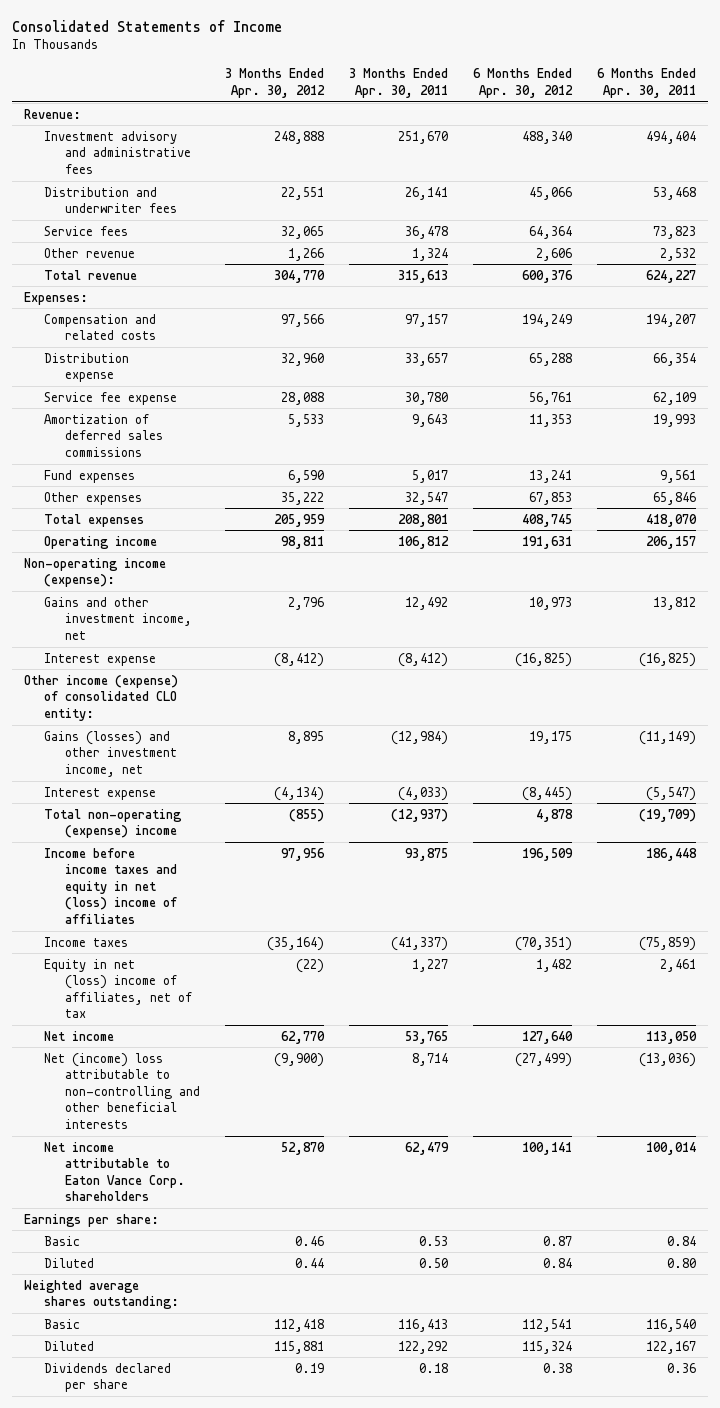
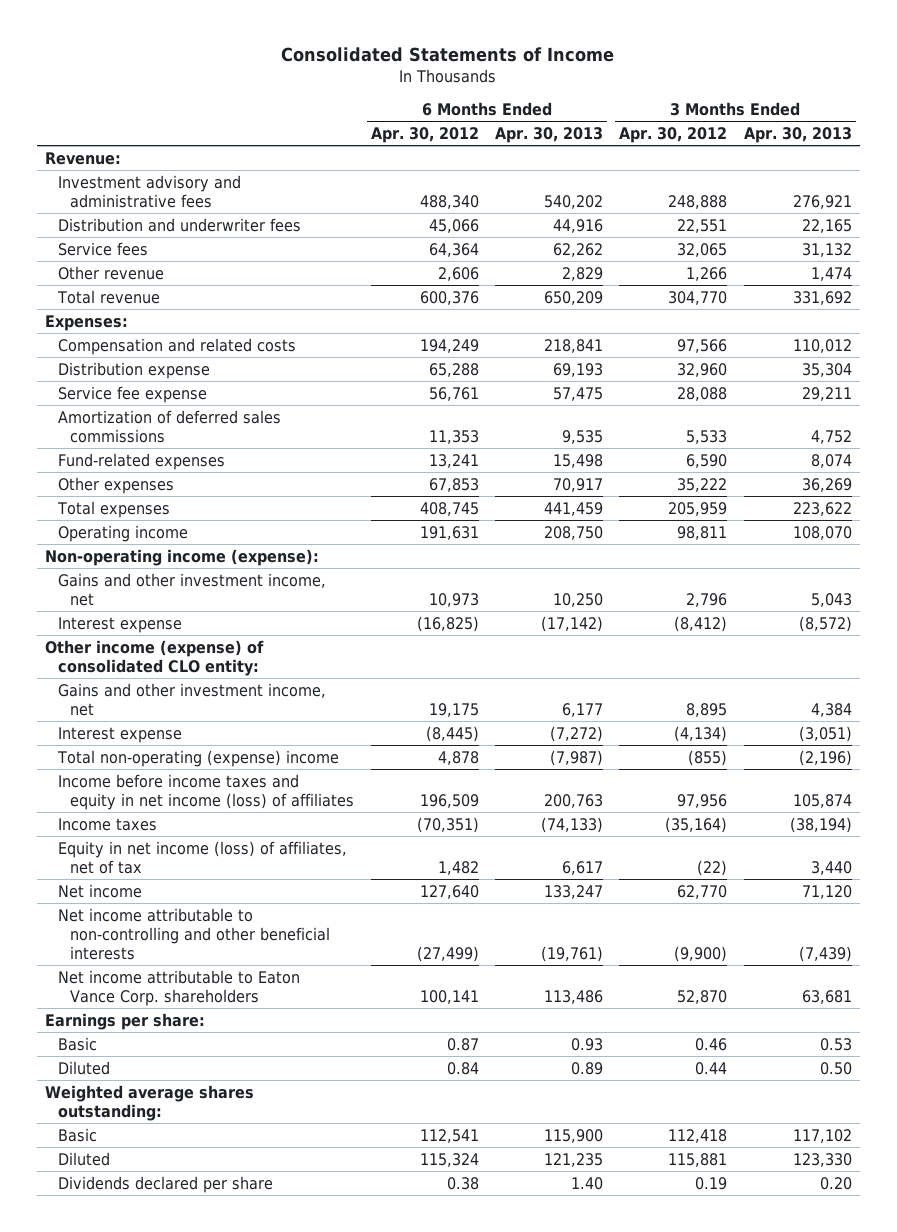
[348,68,448,98] 3 Months Ended Apr. 30, 2011 -> none
[596,68,696,98] 6 Months Ended Apr. 30, 2011 -> none
none -> [495,126,604,143] Apr. 30, 2013
none -> [743,126,852,143] Apr. 30, 2013
[44,469,136,483] Fund expenses -> [57,452,225,470] Fund-related expenses
[44,730,177,777] Gains (losses) and other investment income, net -> [57,682,326,716] Gains and other investment income, net
[44,847,177,924] Income before income taxes and equity in net (loss) income of affiliates -> [57,773,355,810] Income before income taxes and equity in net income (loss) of affiliates
[44,958,192,1019] Equity in net (loss) income of affiliates, net of tax -> [57,840,347,874] Equity in net income (loss) of affiliates, net of tax
[44,1052,200,1129] Net (income) loss attributable to non-controlling and other beneficial interests -> [57,907,331,960] Net income attributable to non-controlling and other beneficial interests

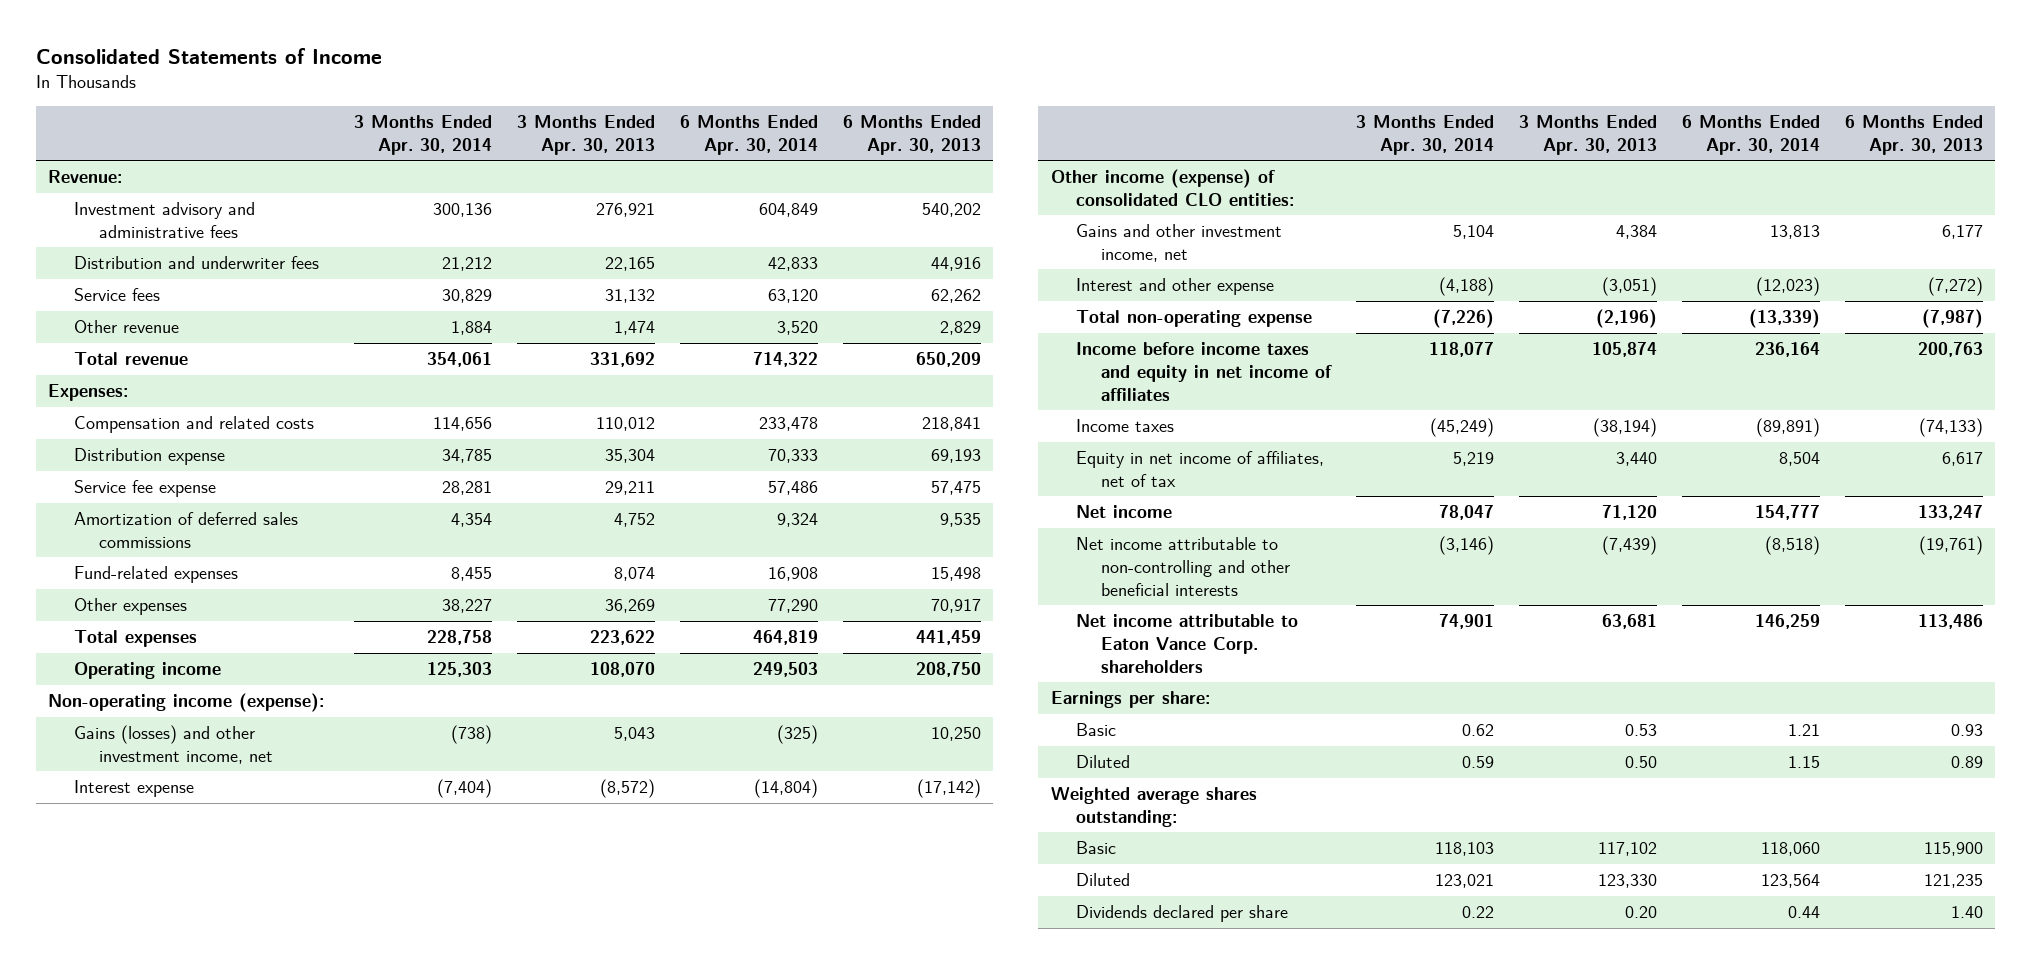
[370,126,479,143] Apr. 30, 2012 -> none
[619,126,728,143] Apr. 30, 2012 -> none
none -> [354,115,493,156] 3 Months Ended Apr. 30, 2014
none -> [679,115,818,156] 6 Months Ended Apr. 30, 2014
[57,572,326,606] Gains and other investment income, net -> [73,725,274,764] Gains (losses) and other investment income, net
[45,639,265,676] Other income (expense) of consolidated CLO entity: -> [1050,169,1295,206] Other income (expense) of consolidated CLO entities:
[57,726,182,743] Interest expense -> [1076,278,1275,296] Interest and other expense
[56,749,339,767] Total non-operating (expense) income -> [1076,310,1313,328] Total non-operating expense
[57,773,355,810] Income before income taxes and equity in net income (loss) of affiliates -> [1076,342,1333,401] Income before income taxes and equity in net income of affiliates
[57,840,347,874] Equity in net income (loss) of affiliates, net of tax -> [1076,451,1325,487] Equity in net income of affiliates, net of tax

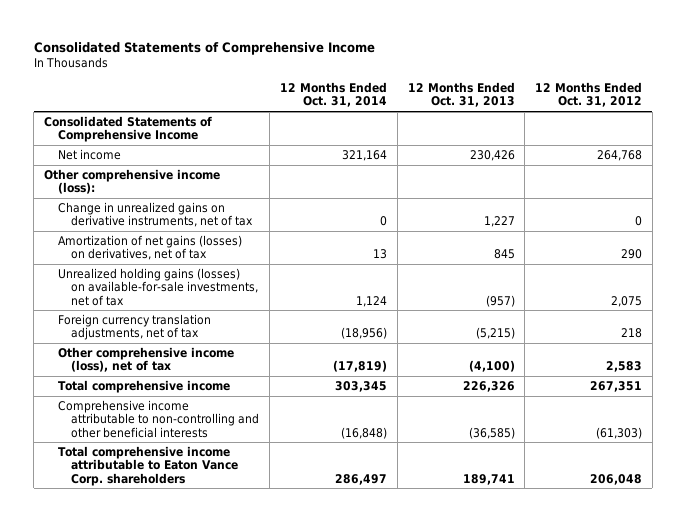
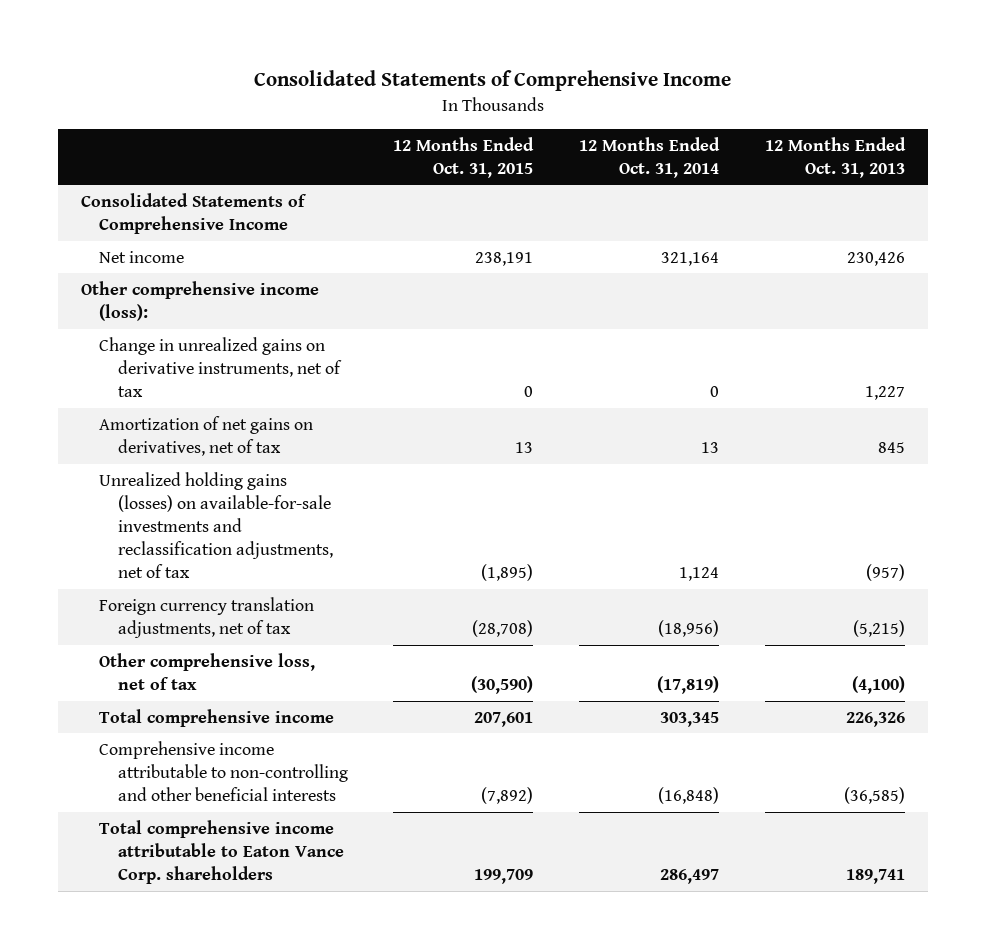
[535,82,643,108] 12 Months Ended Oct. 31, 2012 -> none
none -> [393,136,535,178] 12 Months Ended Oct. 31, 2015
[57,235,242,261] Amortization of net gains (losses) on derivatives, net of tax -> [99,415,314,456] Amortization of net gains on derivatives, net of tax
[57,268,259,306] Unrealized holding gains (losses) on available-for-sale investments, net of tax -> [99,471,333,579] Unrealized holding gains (losses) on available-for-sale investments and reclassification adjustments, net of tax
[57,347,234,373] Other comprehensive income (loss), net of tax -> [99,652,316,690] Other comprehensive loss, net of tax

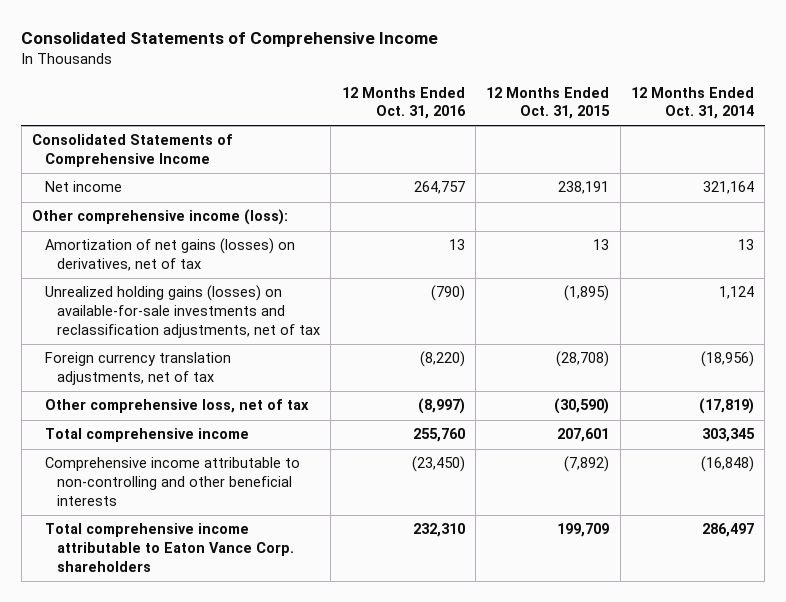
[765,136,907,178] 12 Months Ended Oct. 31, 2013 -> none
none -> [341,86,466,120] 12 Months Ended Oct. 31, 2016
[99,336,342,398] Change in unrealized gains on derivative instruments, net of tax -> none
[99,415,314,456] Amortization of net gains on derivatives, net of tax -> [44,238,295,272] Amortization of net gains (losses) on derivatives, net of tax

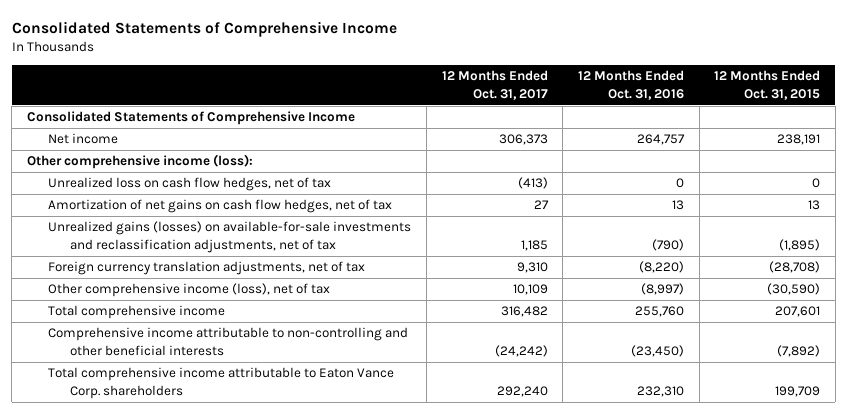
[630,86,754,120] 12 Months Ended Oct. 31, 2014 -> none
none -> [441,70,548,100] 12 Months Ended Oct. 31, 2017
none -> [48,177,332,192] Unrealized loss on cash flow hedges, net of tax
[44,238,295,272] Amortization of net gains (losses) on derivatives, net of tax -> [48,199,393,214] Amortization of net gains on cash flow hedges, net of tax
[44,285,321,338] Unrealized holding gains (losses) on available-for-sale investments and reclassification adjustments, net of tax -> [48,221,412,254] Unrealized gains (losses) on available-for-sale investments and reclassification adjustments, net of tax
[44,399,309,414] Other comprehensive loss, net of tax -> [48,283,331,298] Other comprehensive income (loss), net of tax

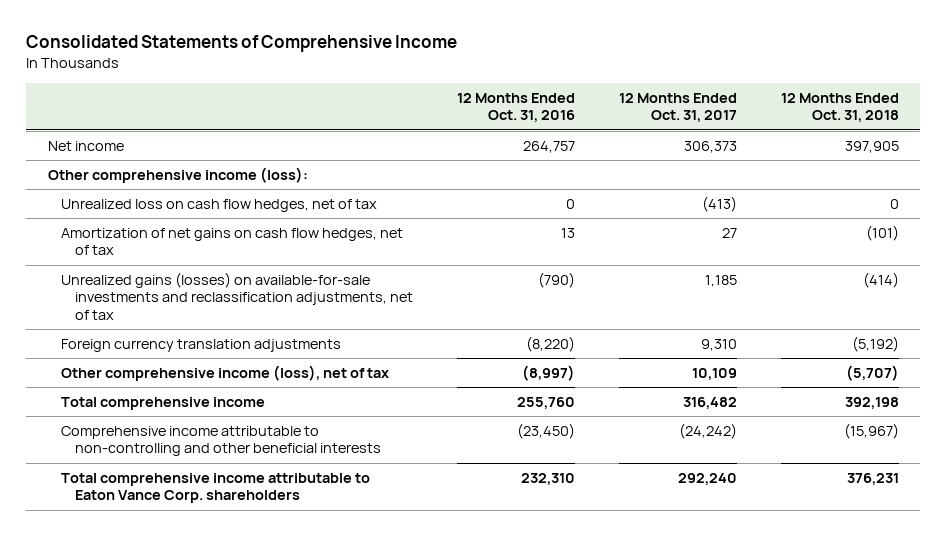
[714,70,821,100] 12 Months Ended Oct. 31, 2015 -> none
none -> [780,92,899,123] 12 Months Ended Oct. 31, 2018
[26,111,355,126] Consolidated Statements of Comprehensive Income -> none
[48,261,366,276] Foreign currency translation adjustments, net of tax -> [61,338,342,352] Foreign currency translation adjustments

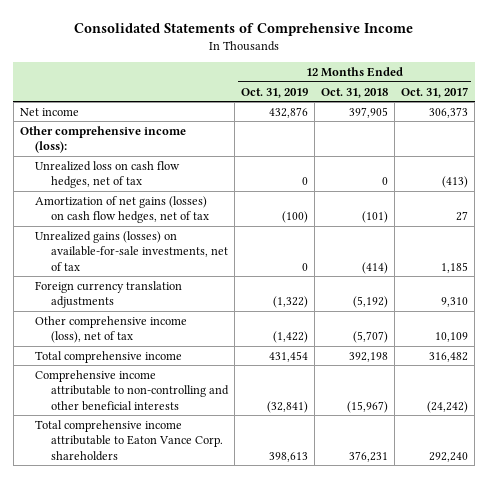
[457,92,576,123] 12 Months Ended Oct. 31, 2016 -> none
none -> [240,87,308,98] Oct. 31, 2019
[61,227,404,256] Amortization of net gains on cash flow hedges, net of tax -> [35,195,209,224] Amortization of net gains (losses) on cash flow hedges, net of tax
[61,271,414,321] Unrealized gains (losses) on available-for-sale investments and reclassification adjustments, net of tax -> [35,230,228,271] Unrealized gains (losses) on available-for-sale investments, net of tax

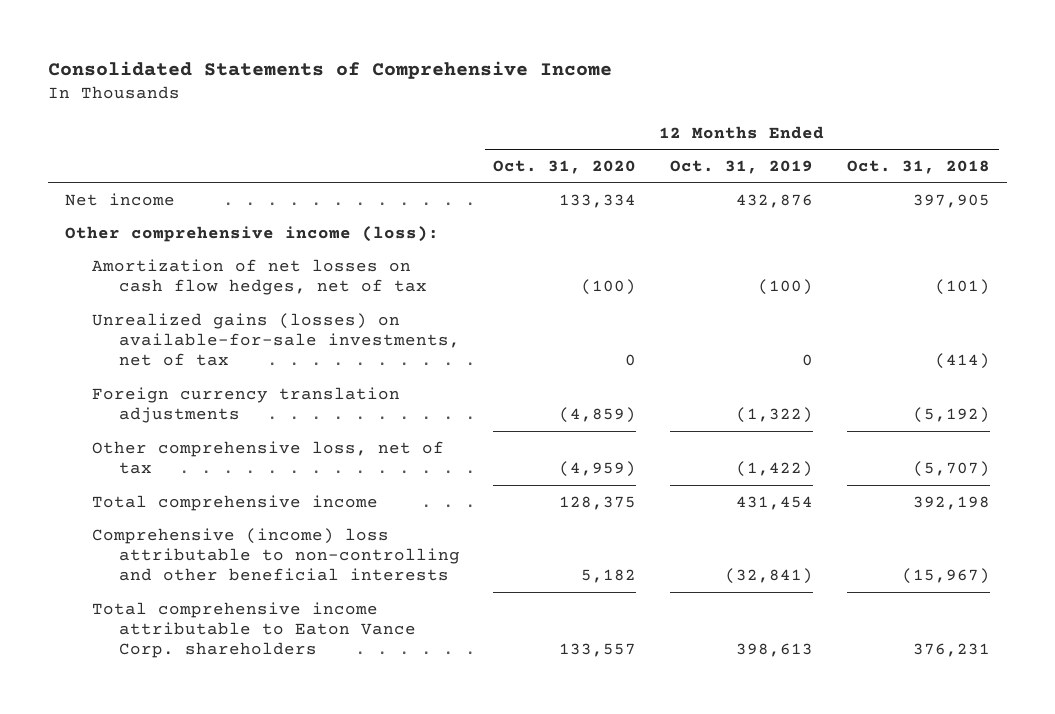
[401,86,469,98] Oct. 31, 2017 -> none
none -> [493,159,637,174] Oct. 31, 2020
[35,160,181,189] Unrealized loss on cash flow hedges, net of tax -> none
[35,195,209,224] Amortization of net gains (losses) on cash flow hedges, net of tax -> [91,258,427,296] Amortization of net losses on cash flow hedges, net of tax
[35,315,188,344] Other comprehensive income (loss), net of tax -> [91,440,444,475] Other comprehensive loss, net of tax
[35,369,229,411] Comprehensive income attributable to non-controlling and other beneficial interests -> [91,527,460,582] Comprehensive (income) loss attributable to non-controlling and other beneficial interests

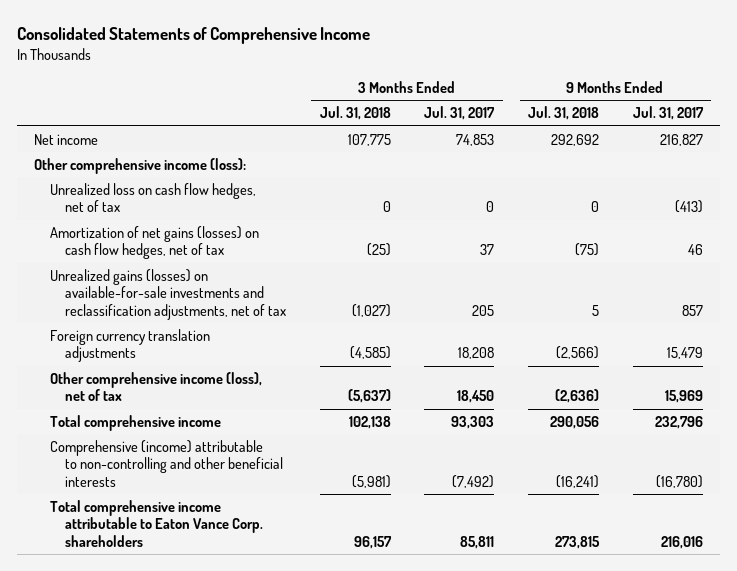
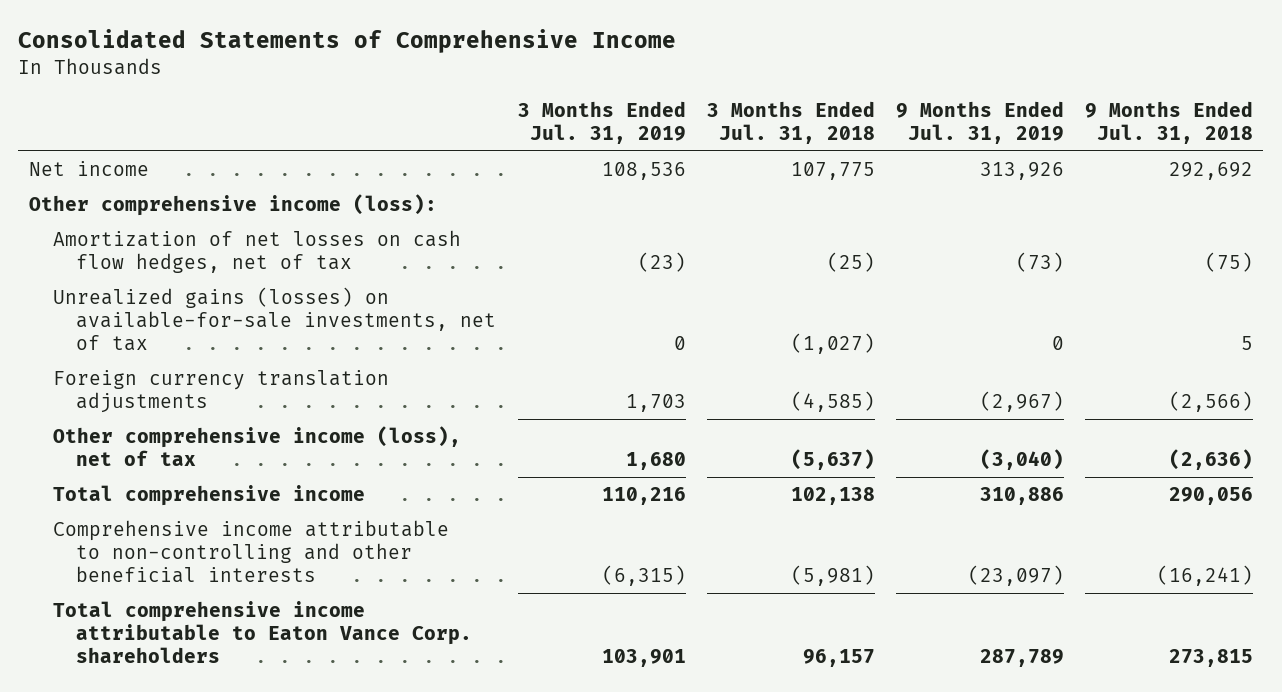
[424,106,496,121] Jul. 31, 2017 -> none
[632,106,704,121] Jul. 31, 2017 -> none
none -> [517,101,686,144] 3 Months Ended Jul. 31, 2019
none -> [895,101,1064,144] 9 Months Ended Jul. 31, 2019
[49,183,256,213] Unrealized loss on cash flow hedges, net of tax -> none
[49,226,259,260] Amortization of net gains (losses) on cash flow hedges, net of tax -> [52,230,461,273] Amortization of net losses on cash flow hedges, net of tax
[49,269,287,320] Unrealized gains (losses) on available-for-sale investments and reclassification adjustments, net of tax -> [52,287,497,351] Unrealized gains (losses) on available-for-sale investments, net of tax
[49,440,284,487] Comprehensive (income) attributable to non-controlling and other beneficial interests -> [52,520,449,583] Comprehensive income attributable to non-controlling and other beneficial interests

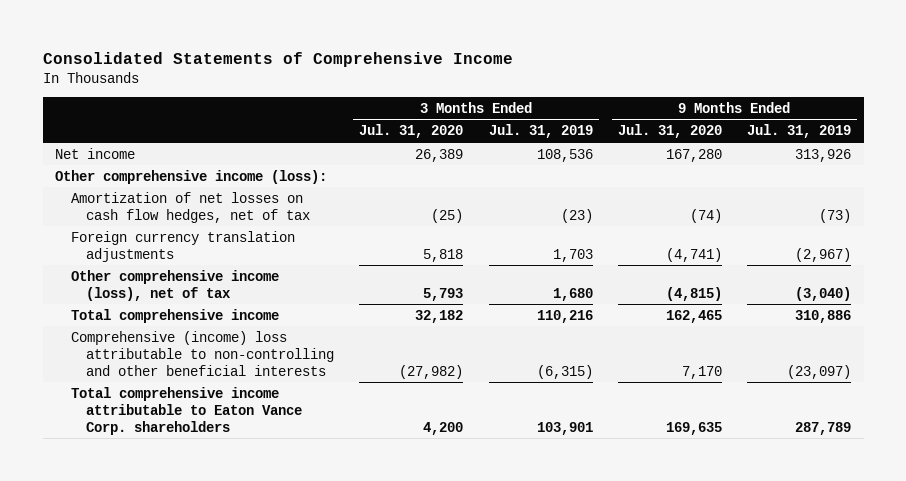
[706,101,875,144] 3 Months Ended Jul. 31, 2018 -> none
[1084,101,1253,144] 9 Months Ended Jul. 31, 2018 -> none
none -> [359,124,464,139] Jul. 31, 2020
none -> [617,124,722,139] Jul. 31, 2020
[52,287,497,351] Unrealized gains (losses) on available-for-sale investments, net of tax -> none
[52,520,449,583] Comprehensive income attributable to non-controlling and other beneficial interests -> [70,330,335,376] Comprehensive (income) loss attributable to non-controlling and other beneficial interests

